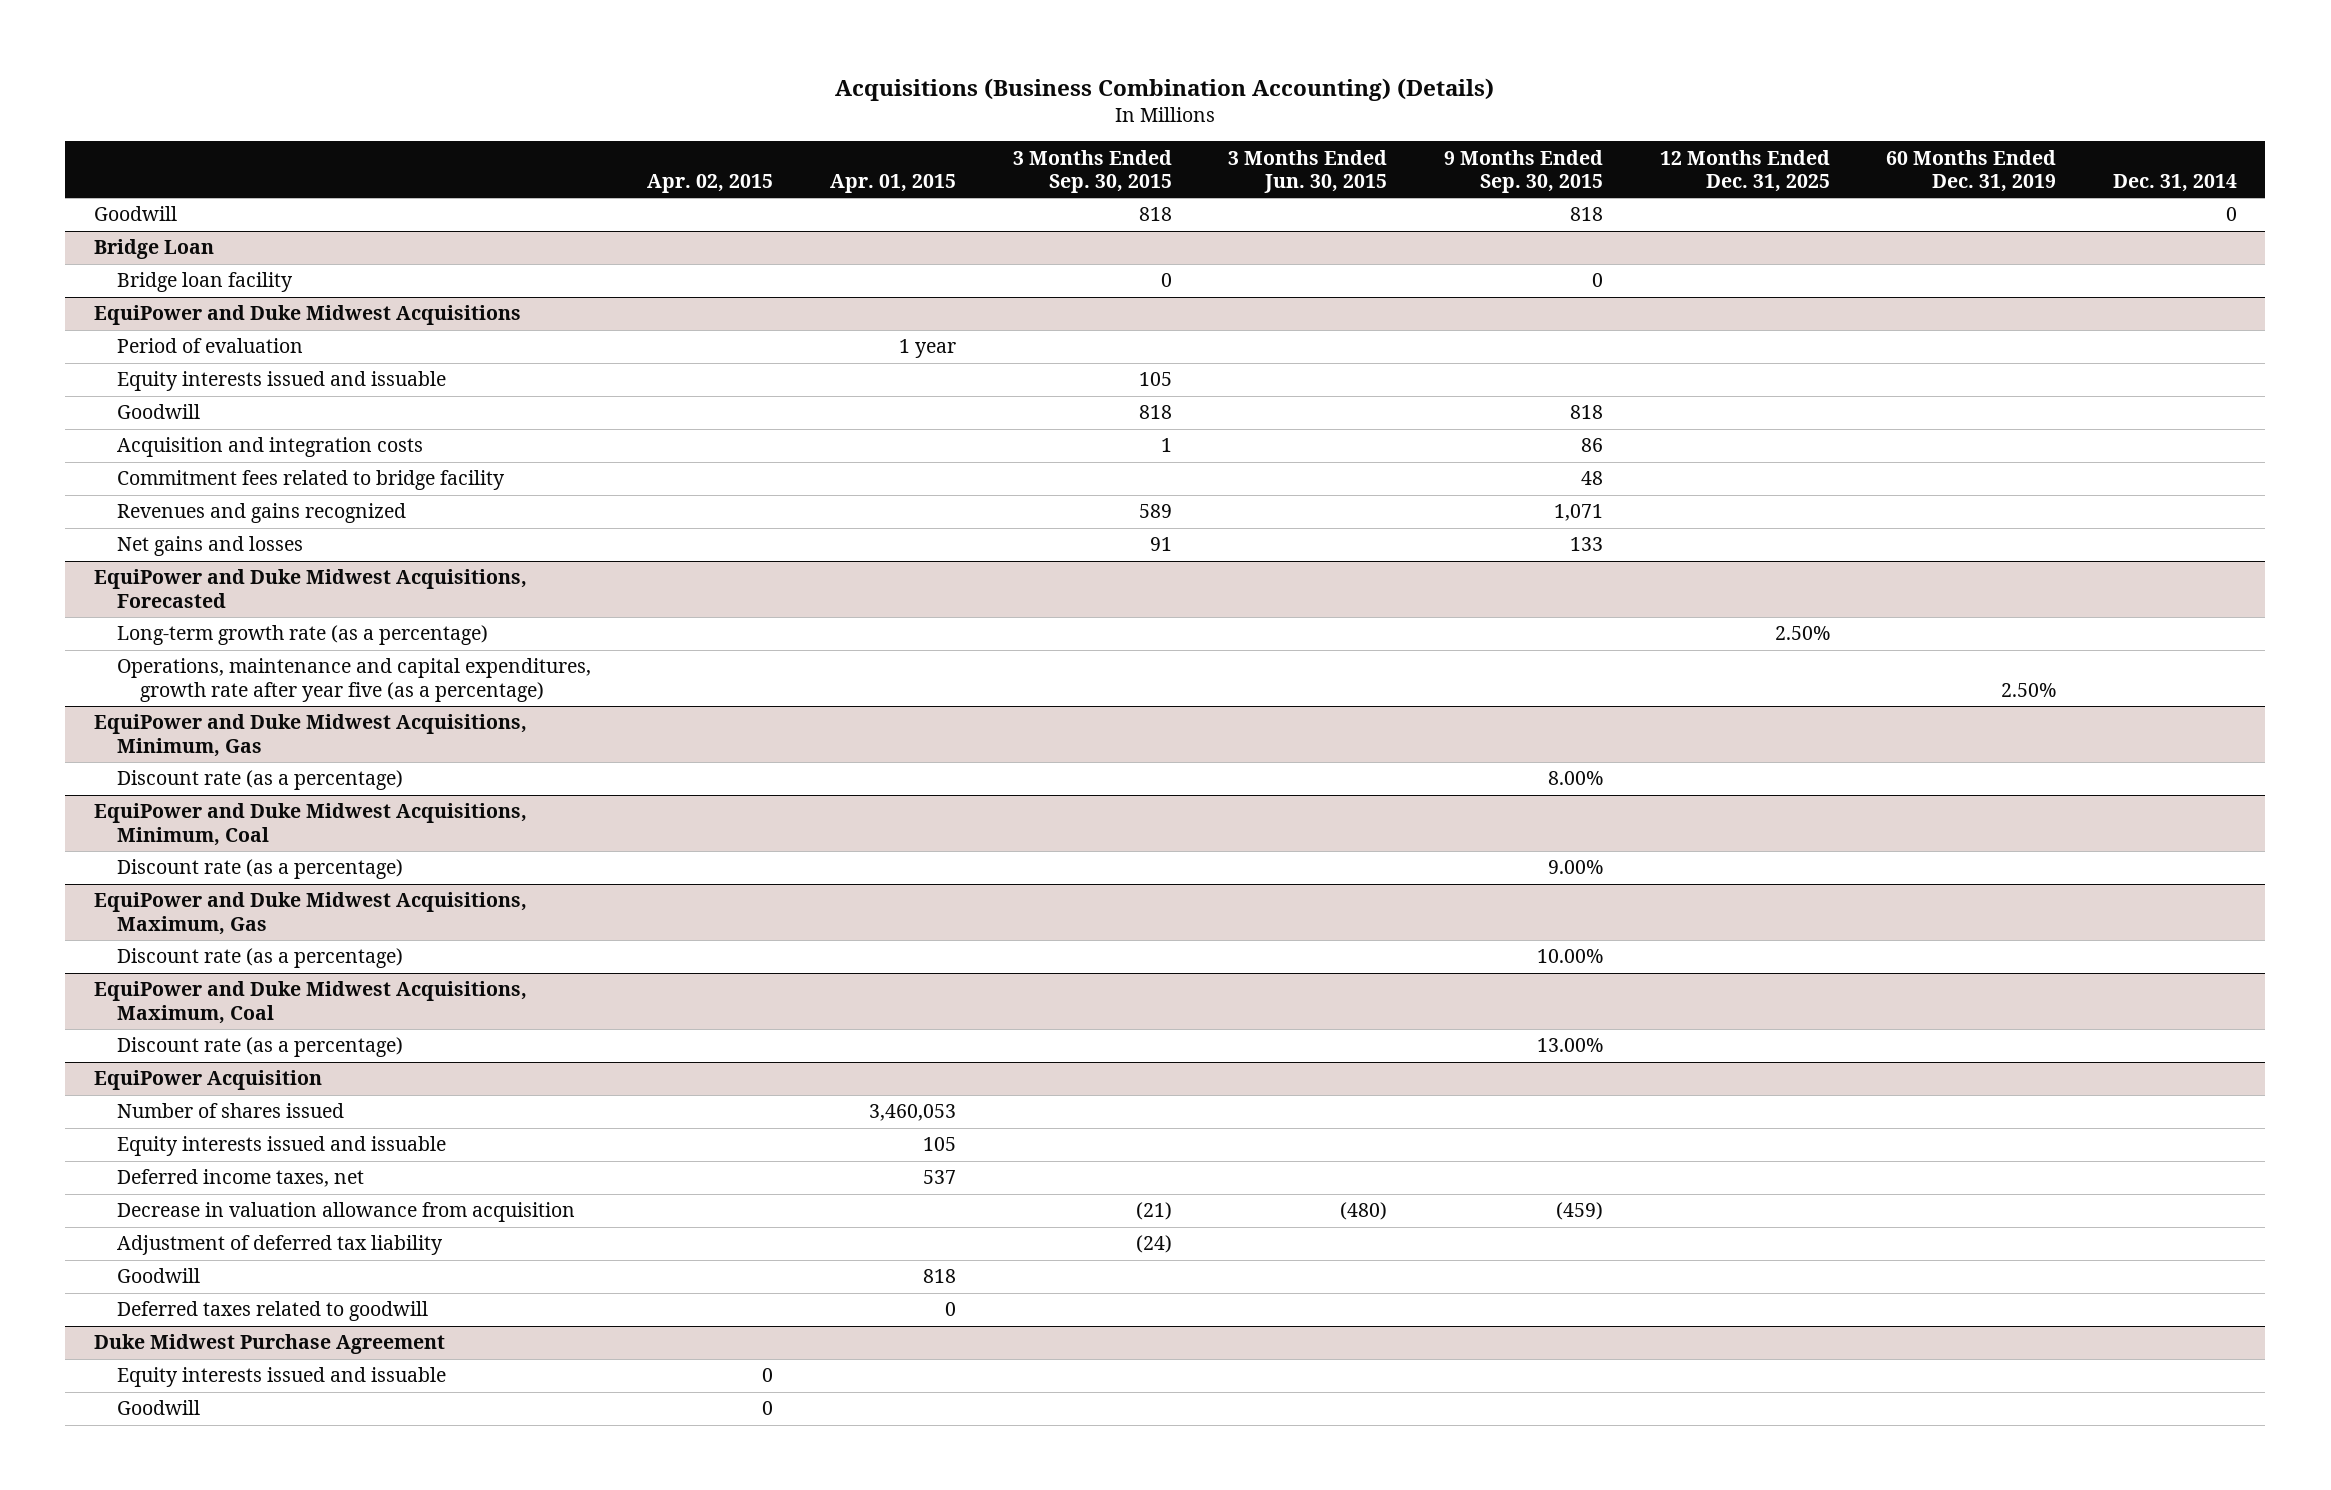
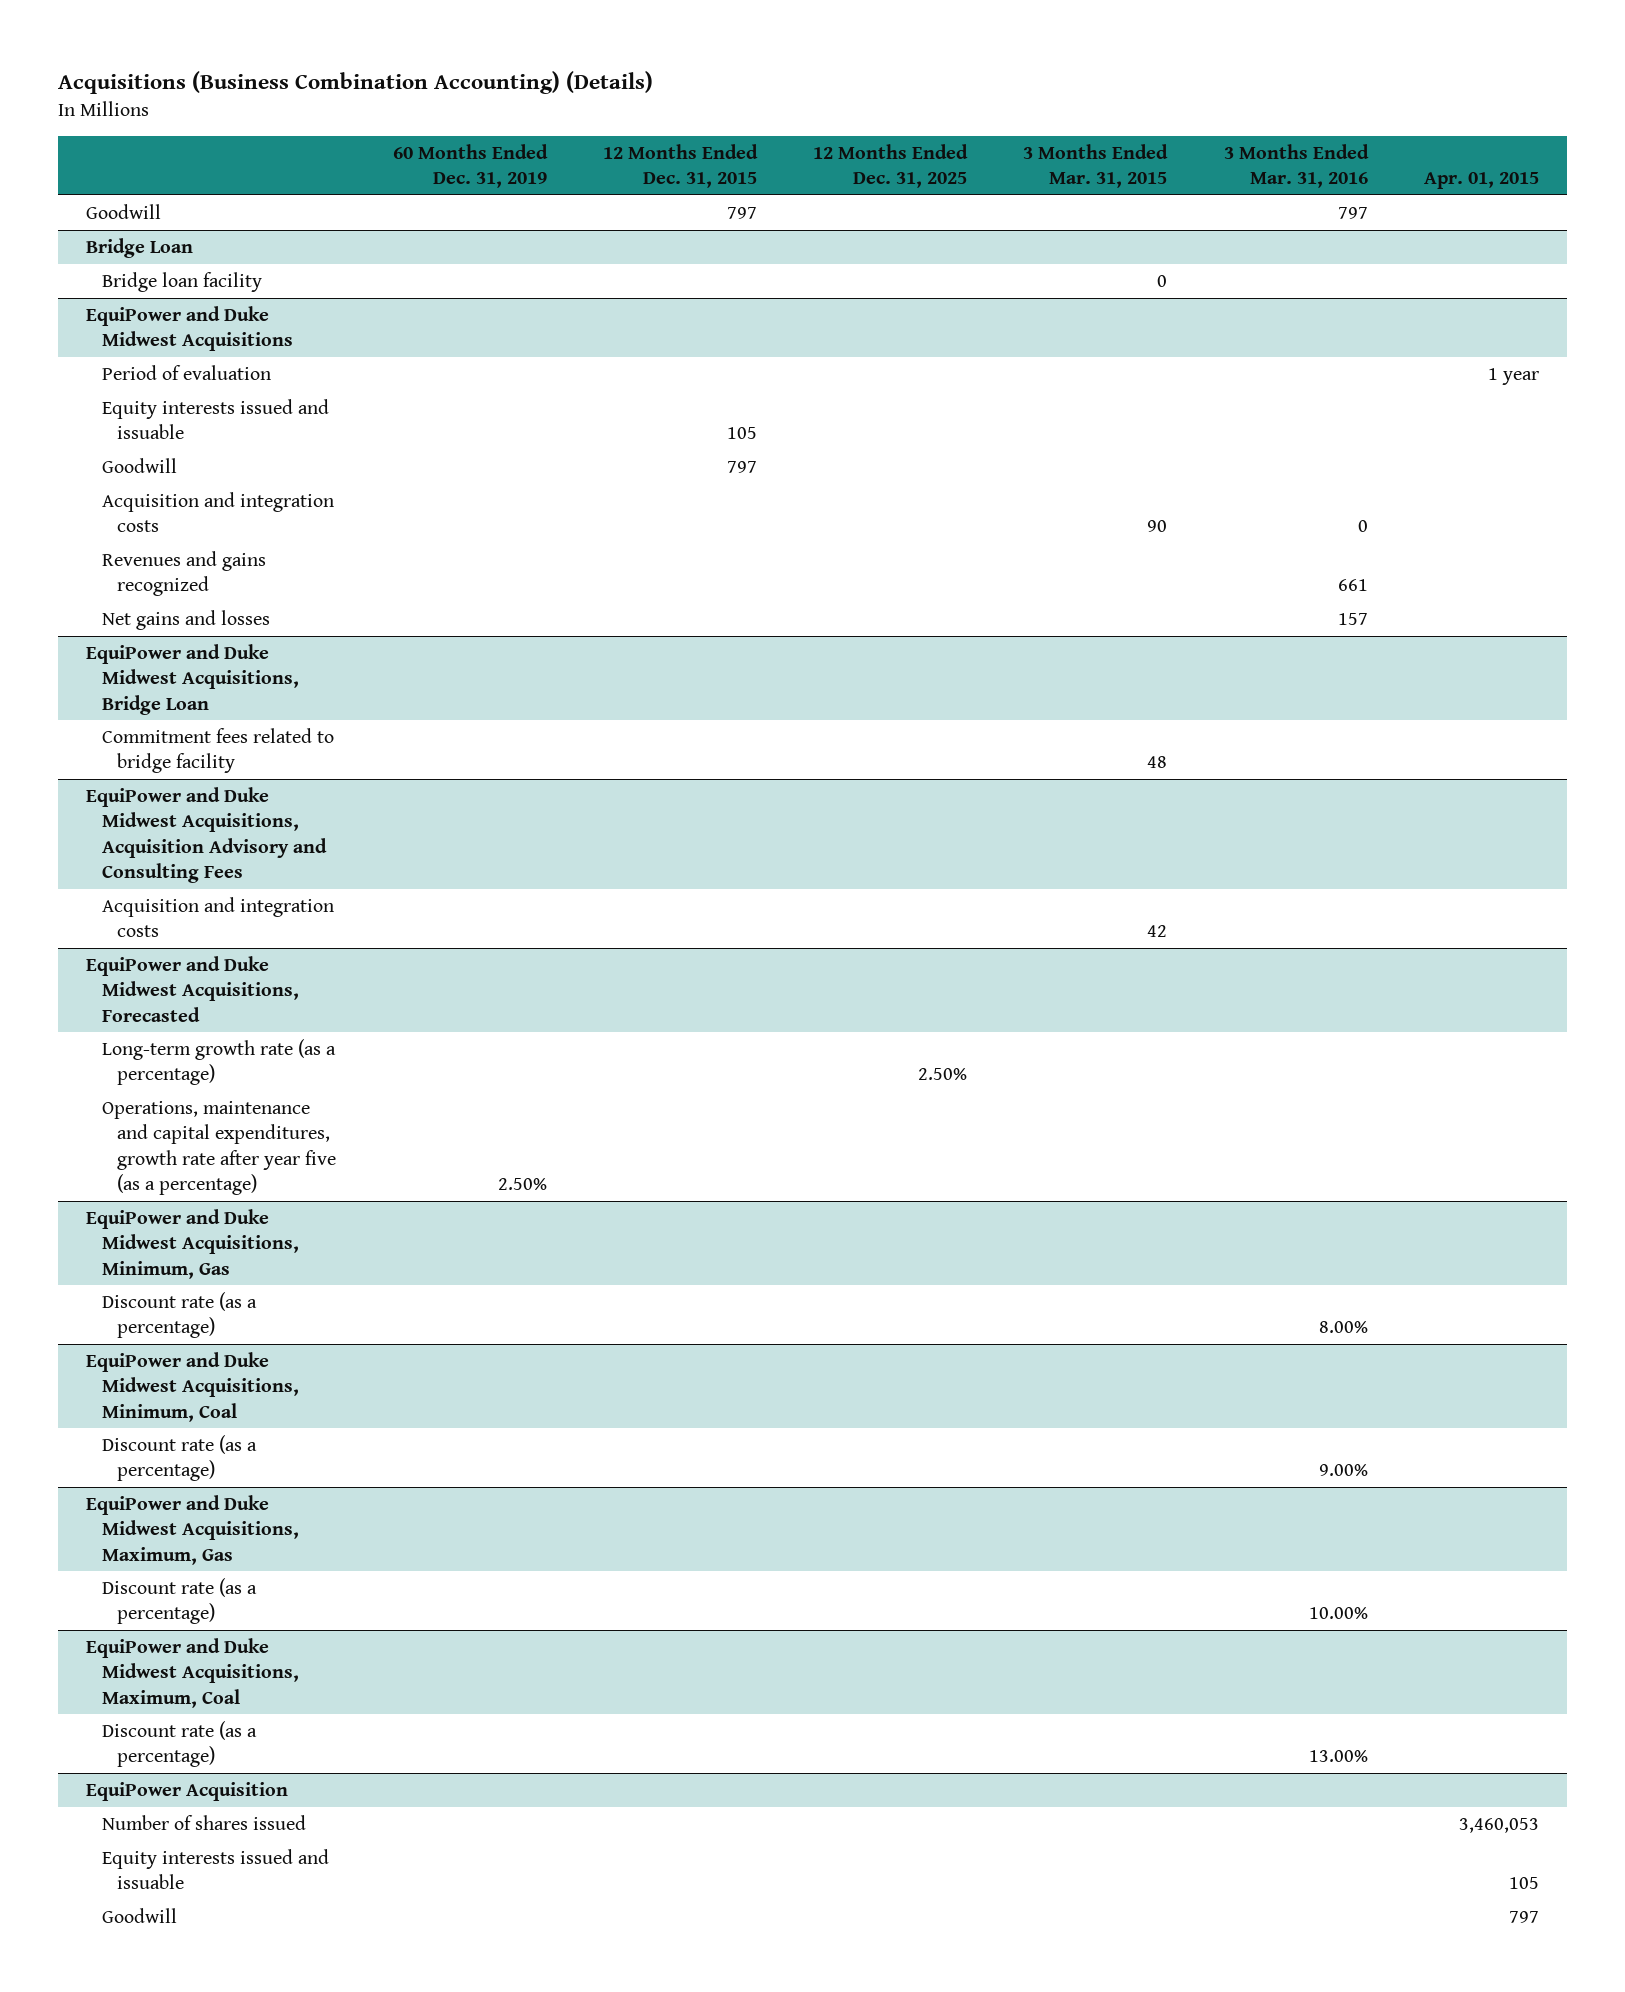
[647,173,774,193] Apr. 02, 2015 -> none
[1012,149,1172,193] 3 Months Ended Sep. 30, 2015 -> none
[1228,149,1388,193] 3 Months Ended Jun. 30, 2015 -> none
[1443,149,1603,193] 9 Months Ended Sep. 30, 2015 -> none
[2112,173,2237,192] Dec. 31, 2014 -> none
none -> [602,143,758,189] 12 Months Ended Dec. 31, 2015
none -> [1023,143,1169,189] 3 Months Ended Mar. 31, 2015
none -> [1223,143,1369,189] 3 Months Ended Mar. 31, 2016
[116,470,505,491] Commitment fees related to bridge facility -> none
none -> [85,644,299,715] EquiPower and Duke Midwest Acquisitions, Bridge Loan
none -> [101,728,334,774] Commitment fees related to bridge facility
none -> [85,787,327,883] EquiPower and Duke Midwest Acquisitions, Acquisition Advisory and Consulting Fees
none -> [101,897,334,938] Acquisition and integration costs
[116,1169,364,1188] Deferred income taxes, net -> none
[116,1202,575,1223] Decrease in valuation allowance from acquisition -> none
[116,1235,443,1256] Adjustment of deferred tax liability -> none
[116,1301,428,1322] Deferred taxes related to goodwill -> none
[93,1334,445,1355] Duke Midwest Purchase Agreement -> none
[116,1367,446,1388] Equity interests issued and issuable -> none
[116,1400,200,1416] Goodwill -> none
[922,1269,956,1284] 818 -> [1508,1911,1539,1924] 797

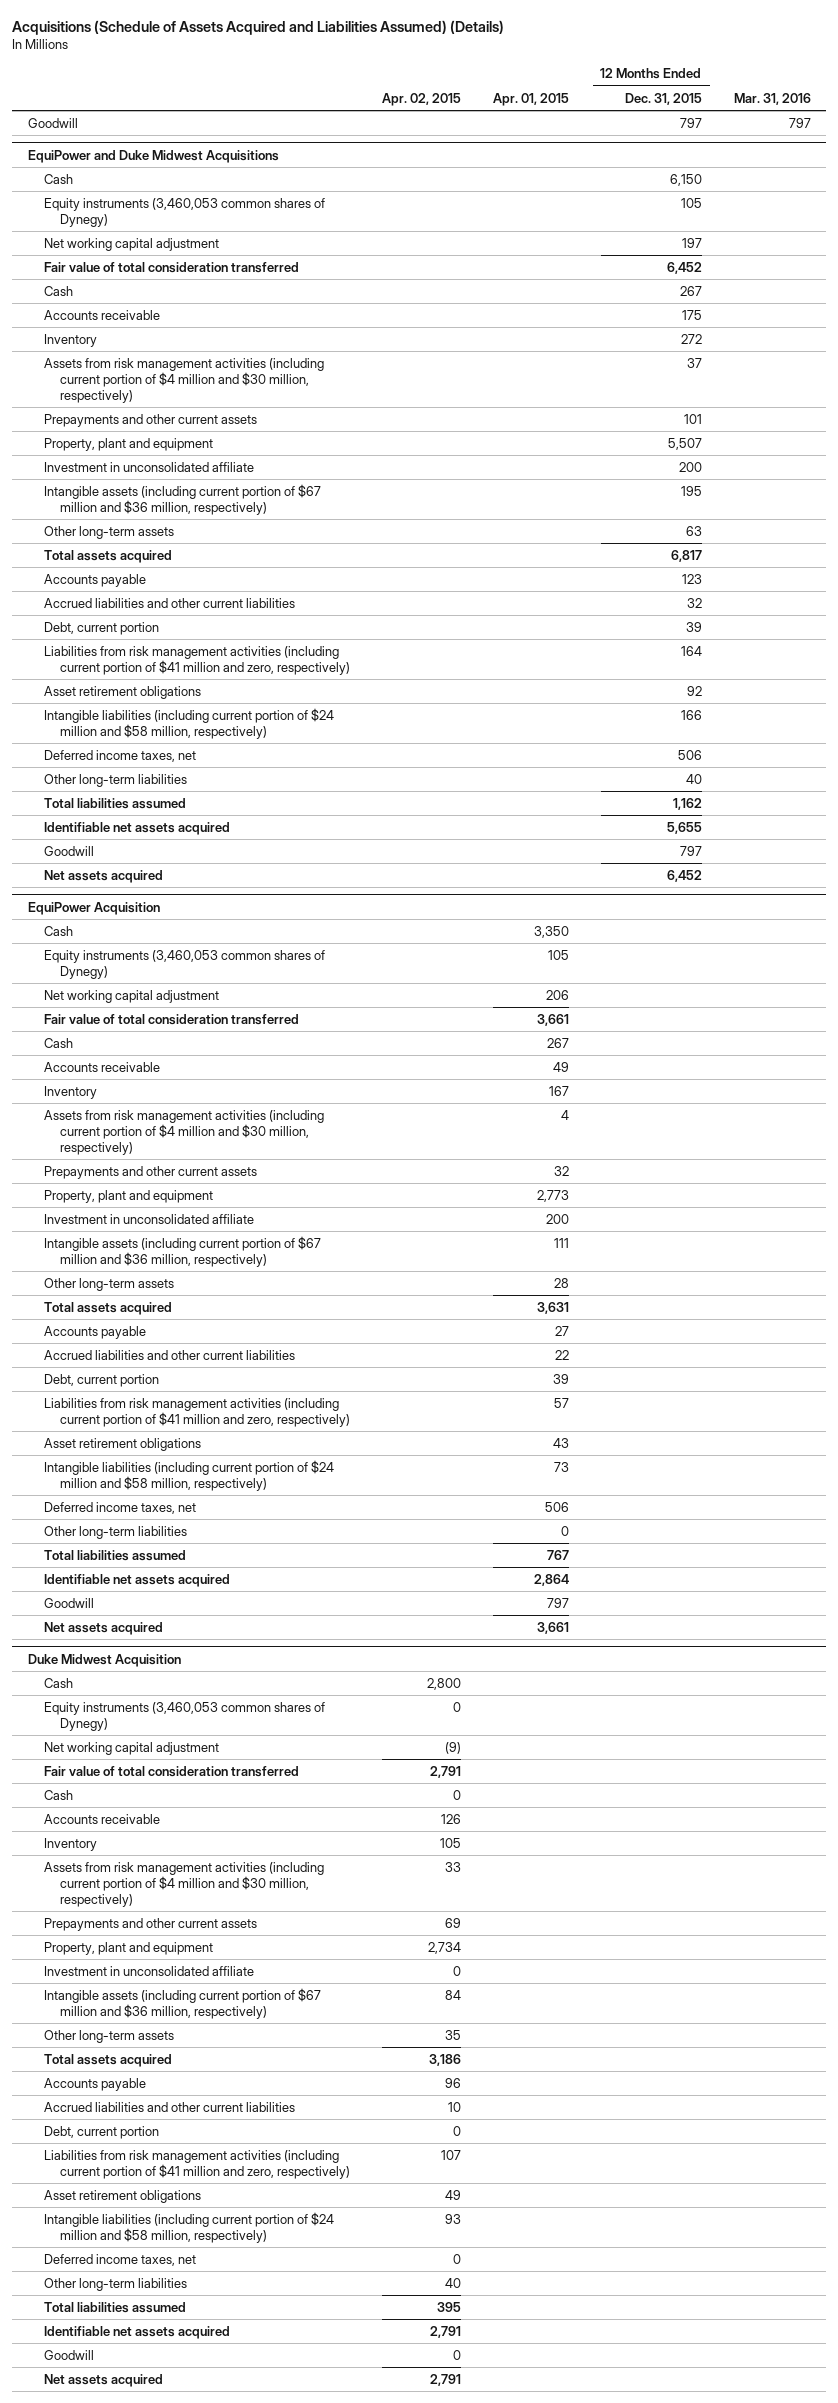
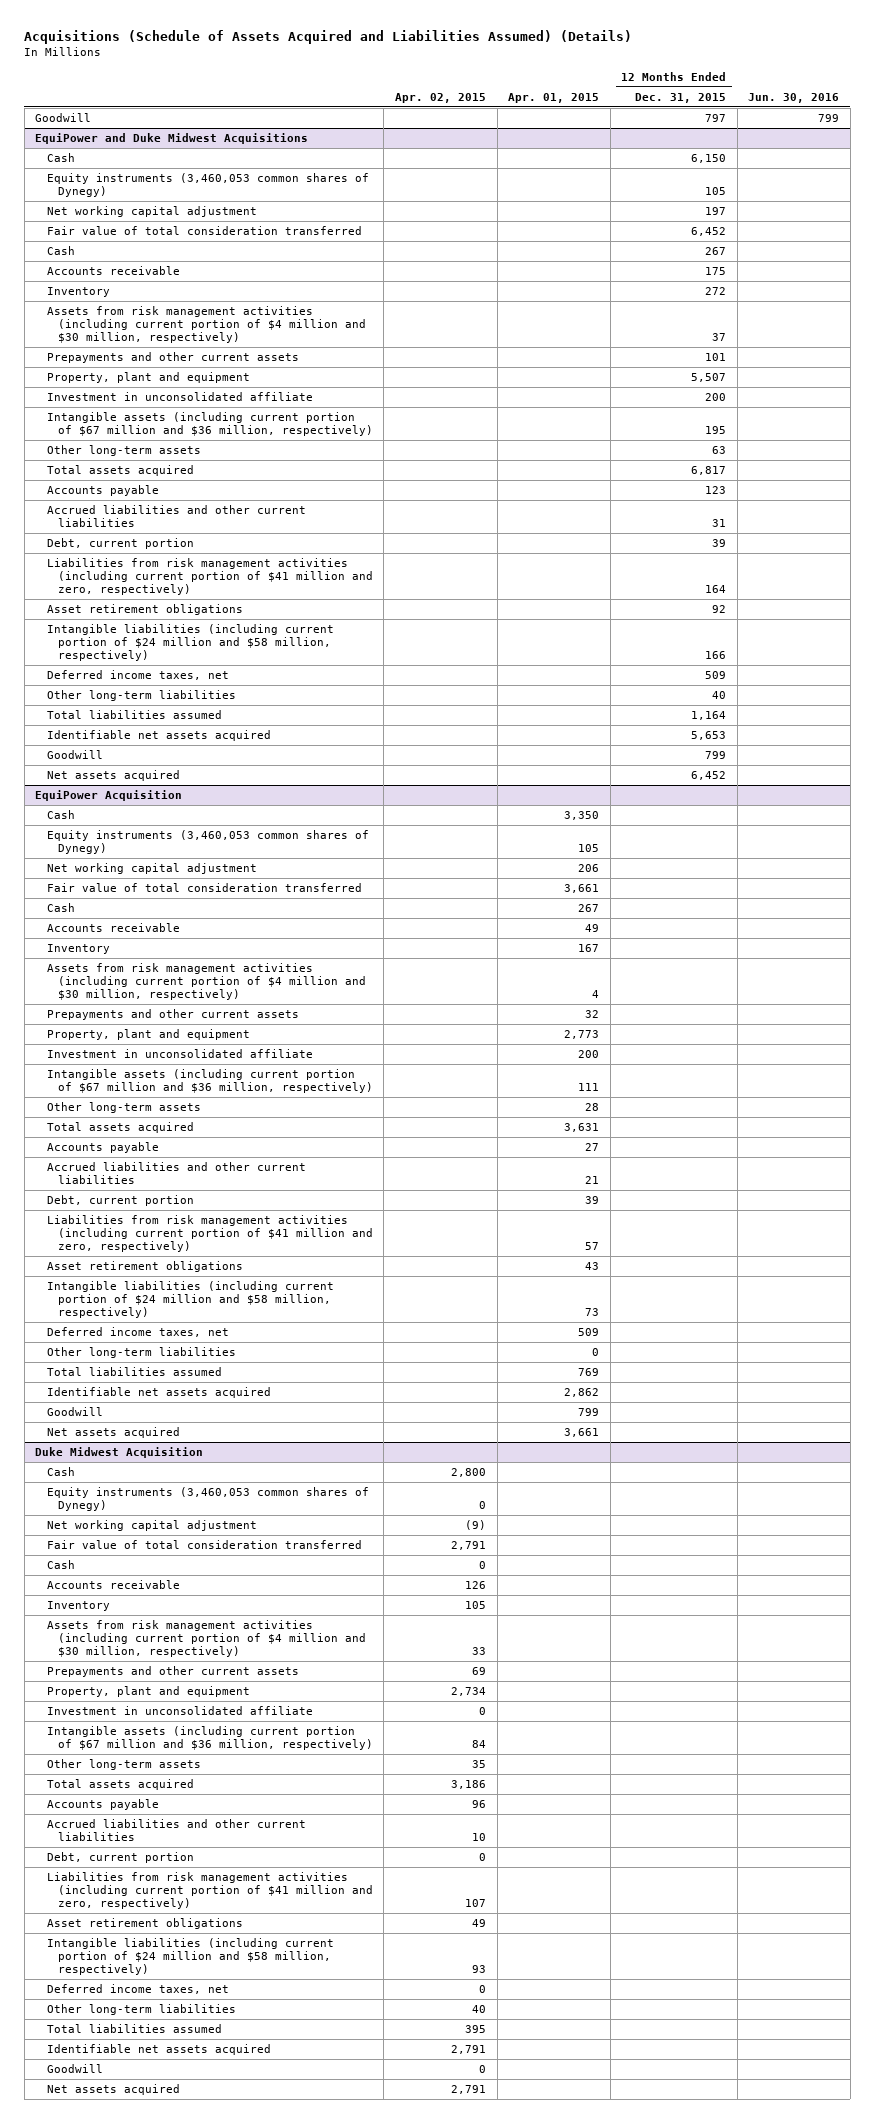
[733,92,811,105] Mar. 31, 2016 -> none
none -> [748,92,840,103] Jun. 30, 2016
[686,597,702,608] 32 -> [712,518,727,527] 31
[677,749,702,760] 506 -> [705,670,727,679] 509
[672,797,702,810] 1,162 -> [691,710,727,720] 1,164
[666,821,702,834] 5,655 -> [691,730,727,740] 5,653
[679,845,702,856] 797 -> [705,750,727,759] 799
[554,1349,569,1360] 22 -> [585,1175,600,1184] 21
[544,1501,569,1512] 506 -> [578,1327,600,1336] 509
[546,1549,569,1560] 767 -> [578,1367,600,1376] 769
[533,1573,569,1586] 2,864 -> [564,1387,600,1397] 2,862
[546,1597,569,1608] 797 -> [578,1407,600,1416] 799

